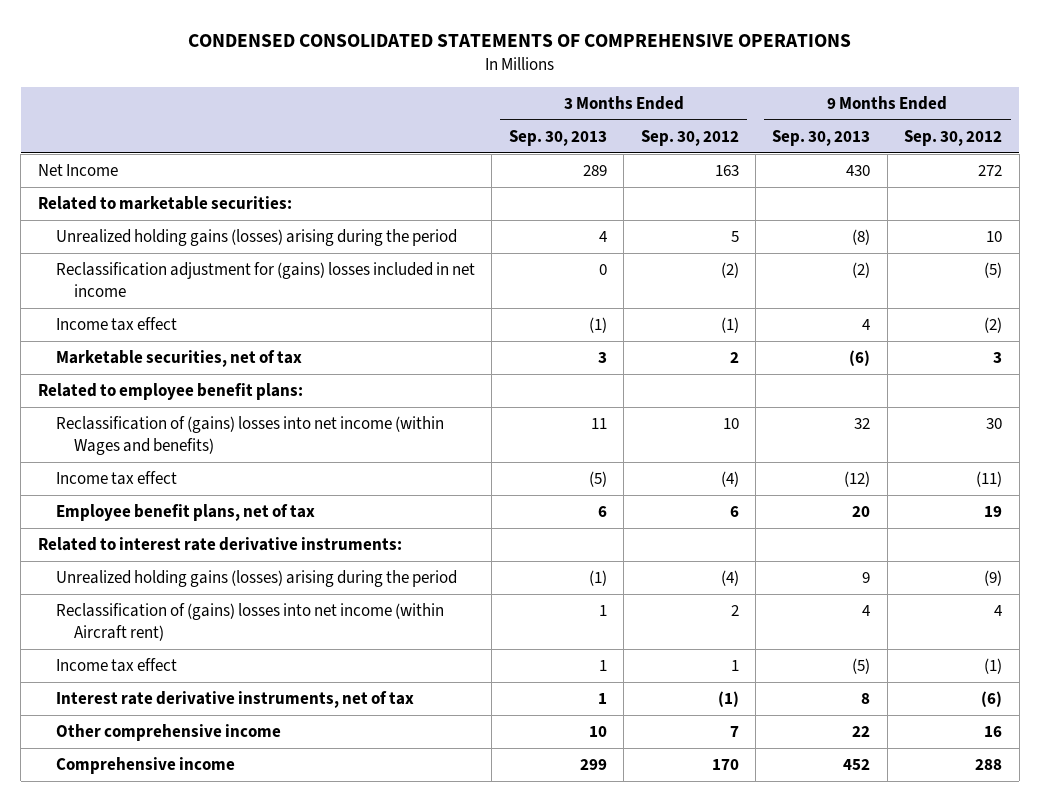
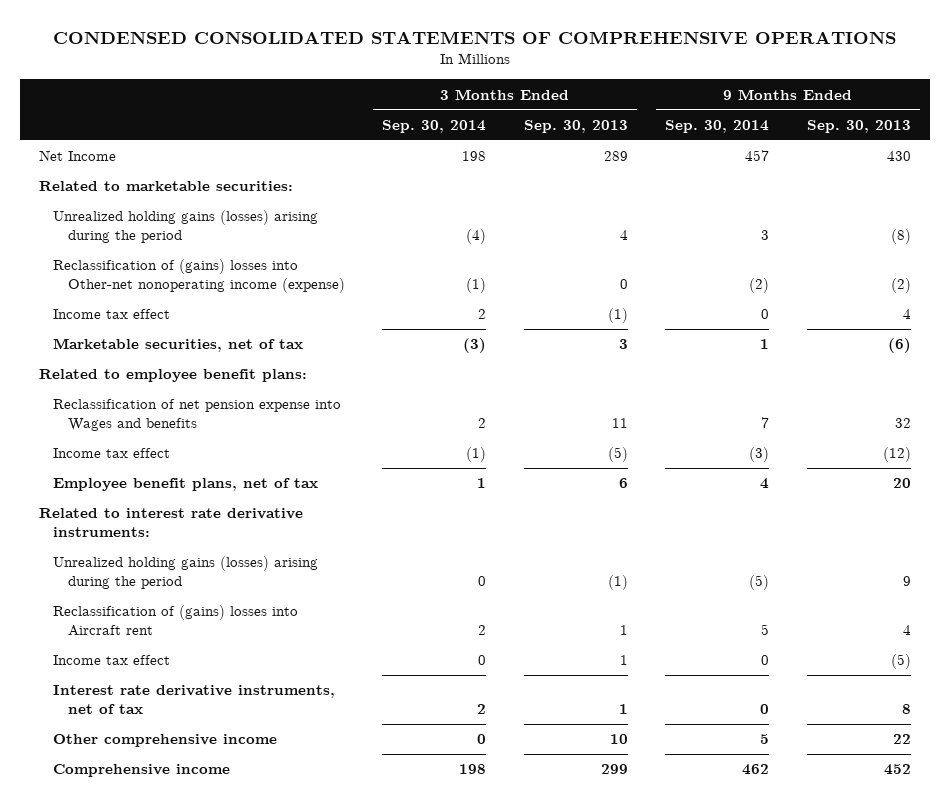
[640,129,739,146] Sep. 30, 2012 -> none
[904,129,1003,146] Sep. 30, 2012 -> none
none -> [382,119,487,133] Sep. 30, 2014
none -> [665,119,770,133] Sep. 30, 2014
[55,261,475,298] Reclassification adjustment for (gains) losses included in net income -> [53,259,345,294] Reclassification of (gains) losses into Other-net nonoperating income (expense)
[55,415,444,456] Reclassification of (gains) losses into net income (within Wages and benefits) -> [53,399,342,432] Reclassification of net pension expense into Wages and benefits
[55,602,444,642] Reclassification of (gains) losses into net income (within Aircraft rent) -> [53,605,299,637] Reclassification of (gains) losses into Aircraft rent

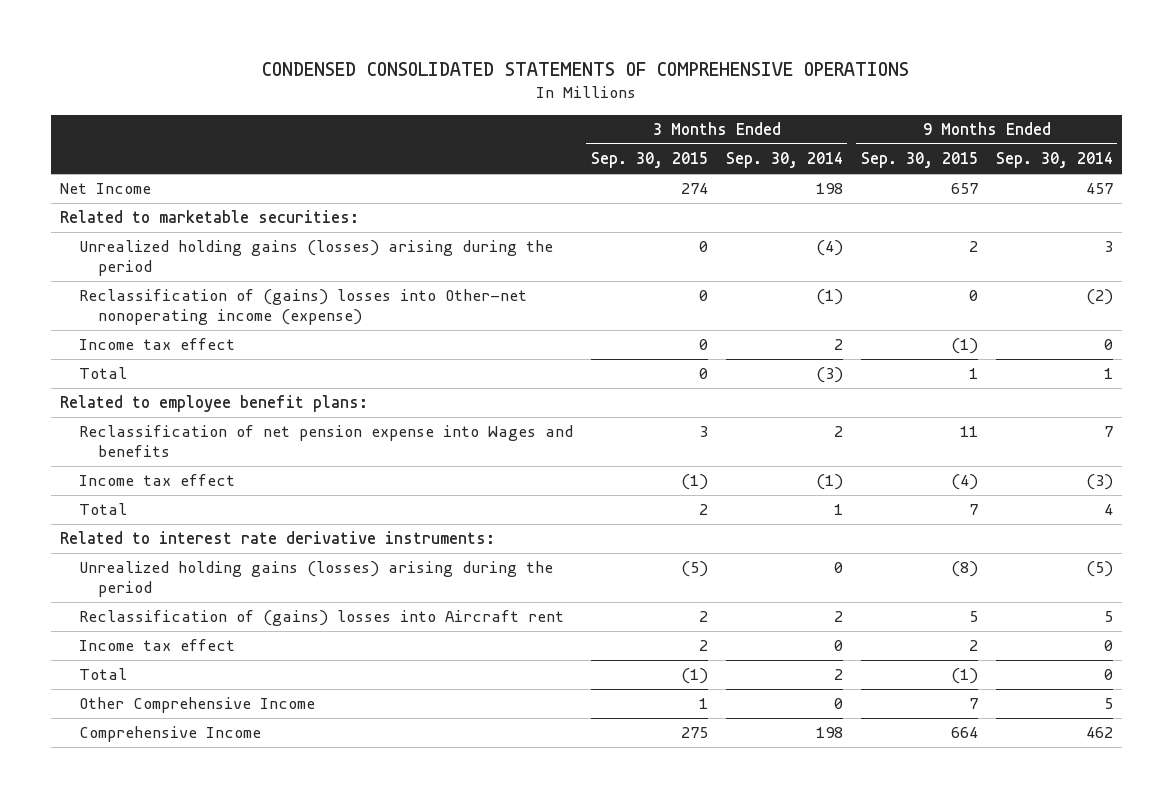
[523,119,628,133] Sep. 30, 2013 -> none
[806,119,911,133] Sep. 30, 2013 -> none
none -> [590,152,708,169] Sep. 30, 2015
none -> [860,152,978,169] Sep. 30, 2015
[53,338,304,353] Marketable securities, net of tax -> [78,367,127,380] Total
[53,478,319,492] Employee benefit plans, net of tax -> [78,503,127,516] Total
[53,685,336,715] Interest rate derivative instruments, net of tax -> [78,668,127,681] Total
[53,734,278,748] Other comprehensive income -> [78,697,315,714] Other Comprehensive Income
[53,764,231,778] Comprehensive income -> [78,726,261,743] Comprehensive Income

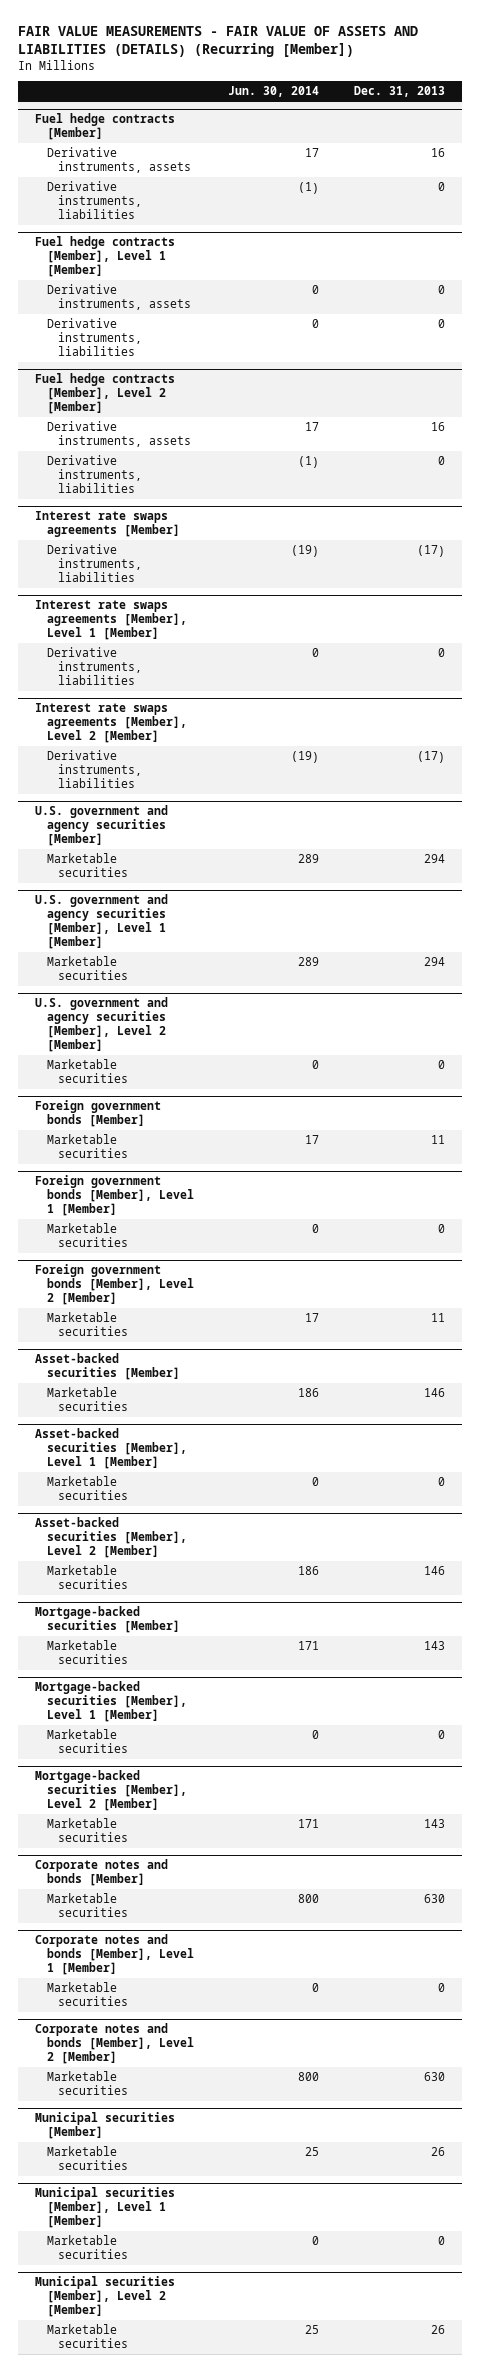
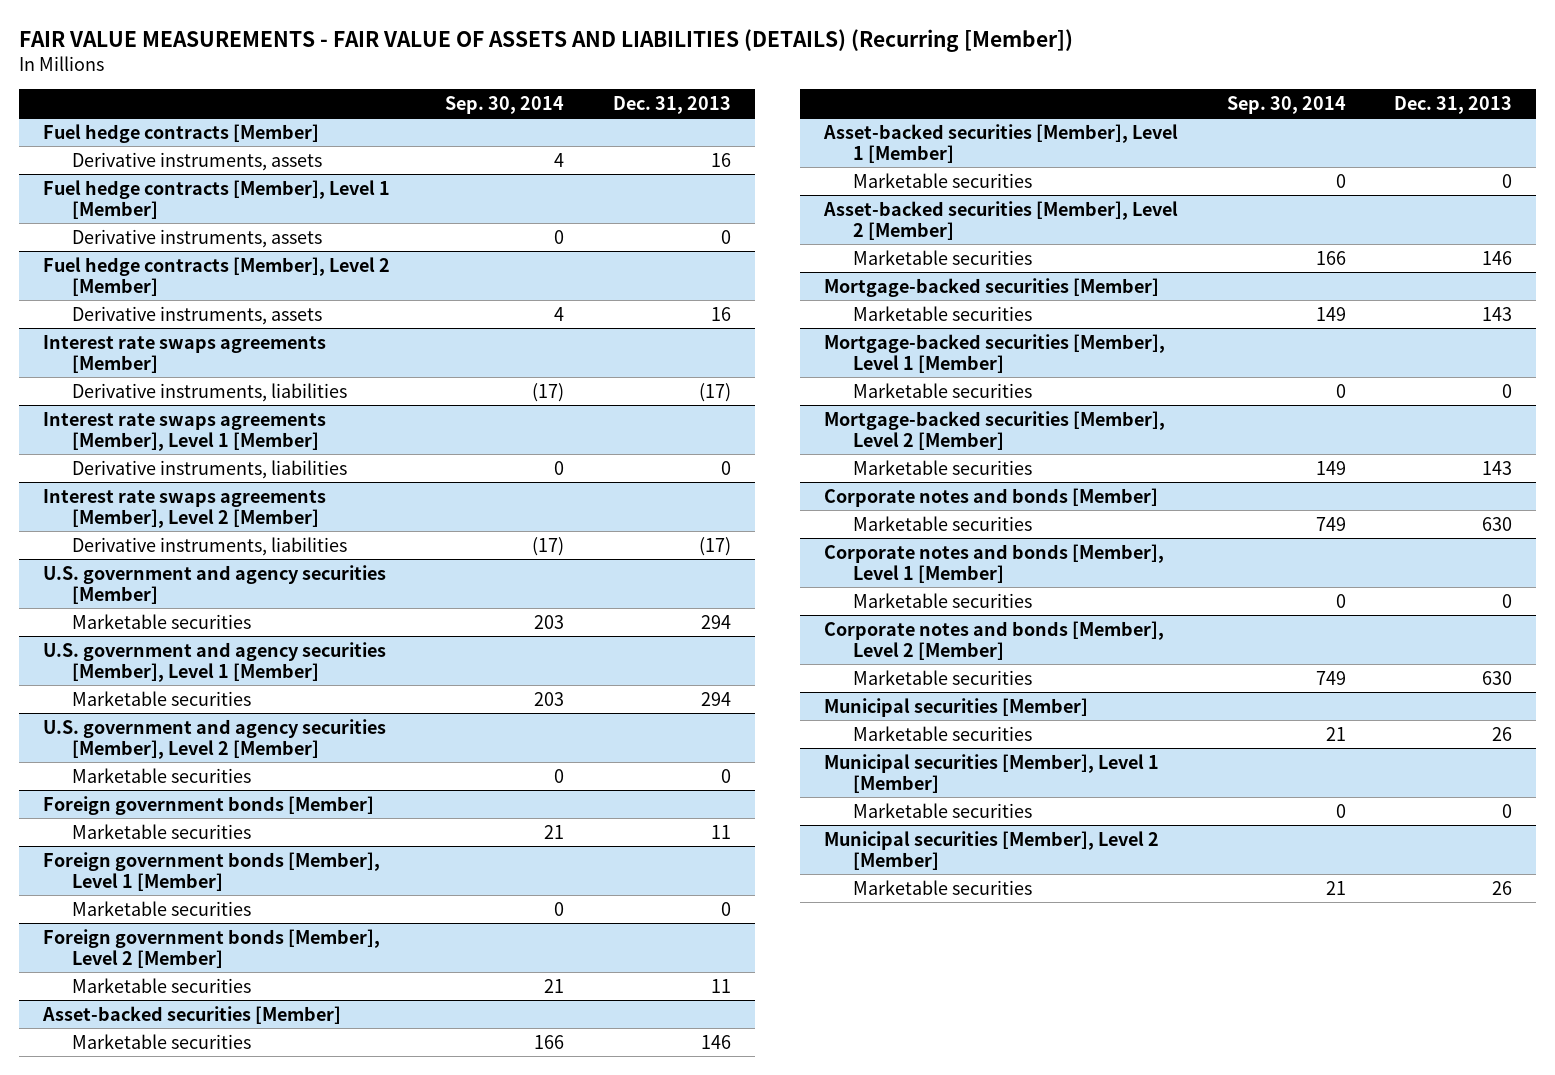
[228,86,320,98] Jun. 30, 2014 -> none
none -> [445,95,565,114] Sep. 30, 2014
[46,181,143,220] Derivative instruments, liabilities -> none
[46,318,143,357] Derivative instruments, liabilities -> none
[46,455,143,494] Derivative instruments, liabilities -> none

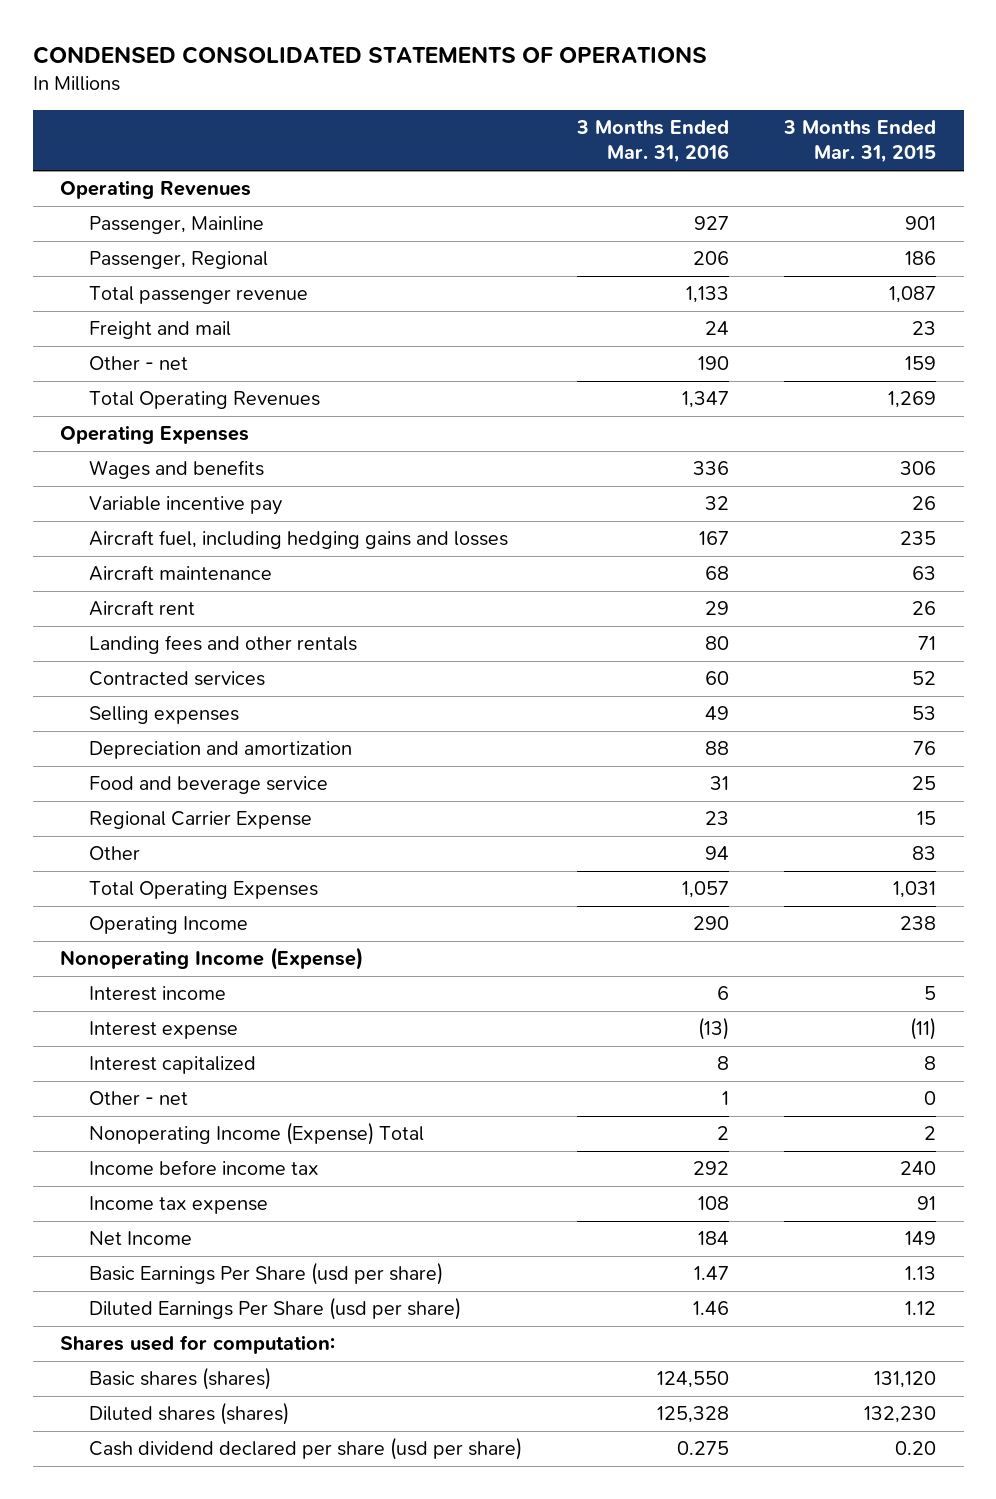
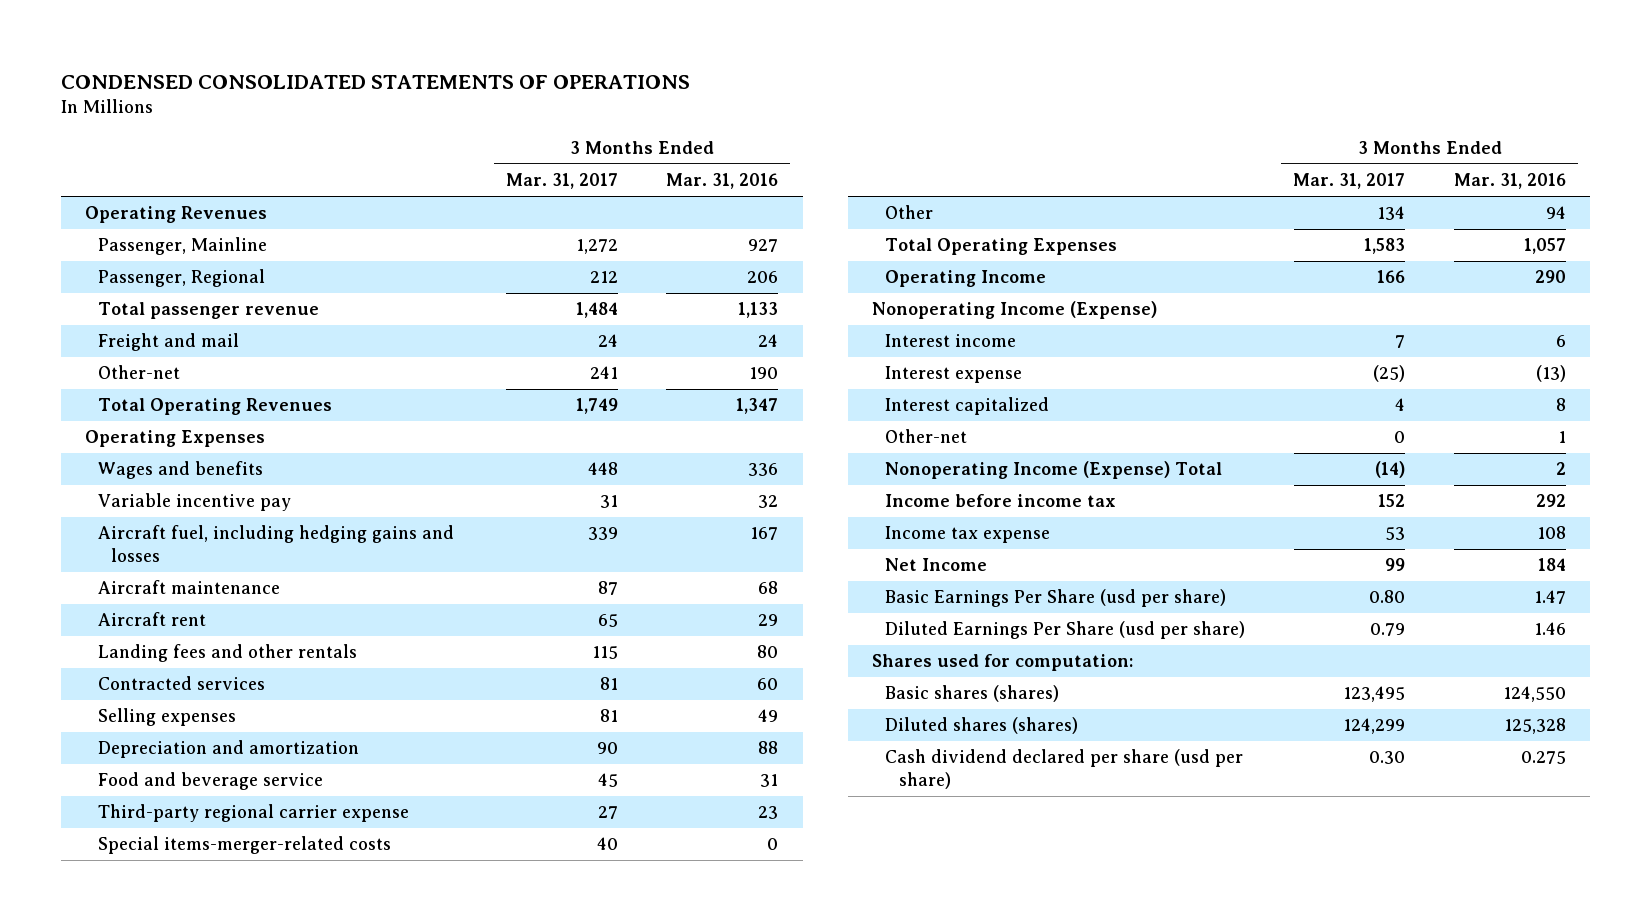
[783,120,937,164] 3 Months Ended Mar. 31, 2015 -> none
none -> [506,173,619,190] Mar. 31, 2017
[88,356,188,371] Other - net -> [97,365,180,380] Other-net
[88,811,312,830] Regional Carrier Expense -> [97,804,409,823] Third-party regional carrier expense
none -> [97,836,391,855] Special items-merger-related costs
[88,1091,188,1106] Other - net -> [885,429,968,444] Other-net

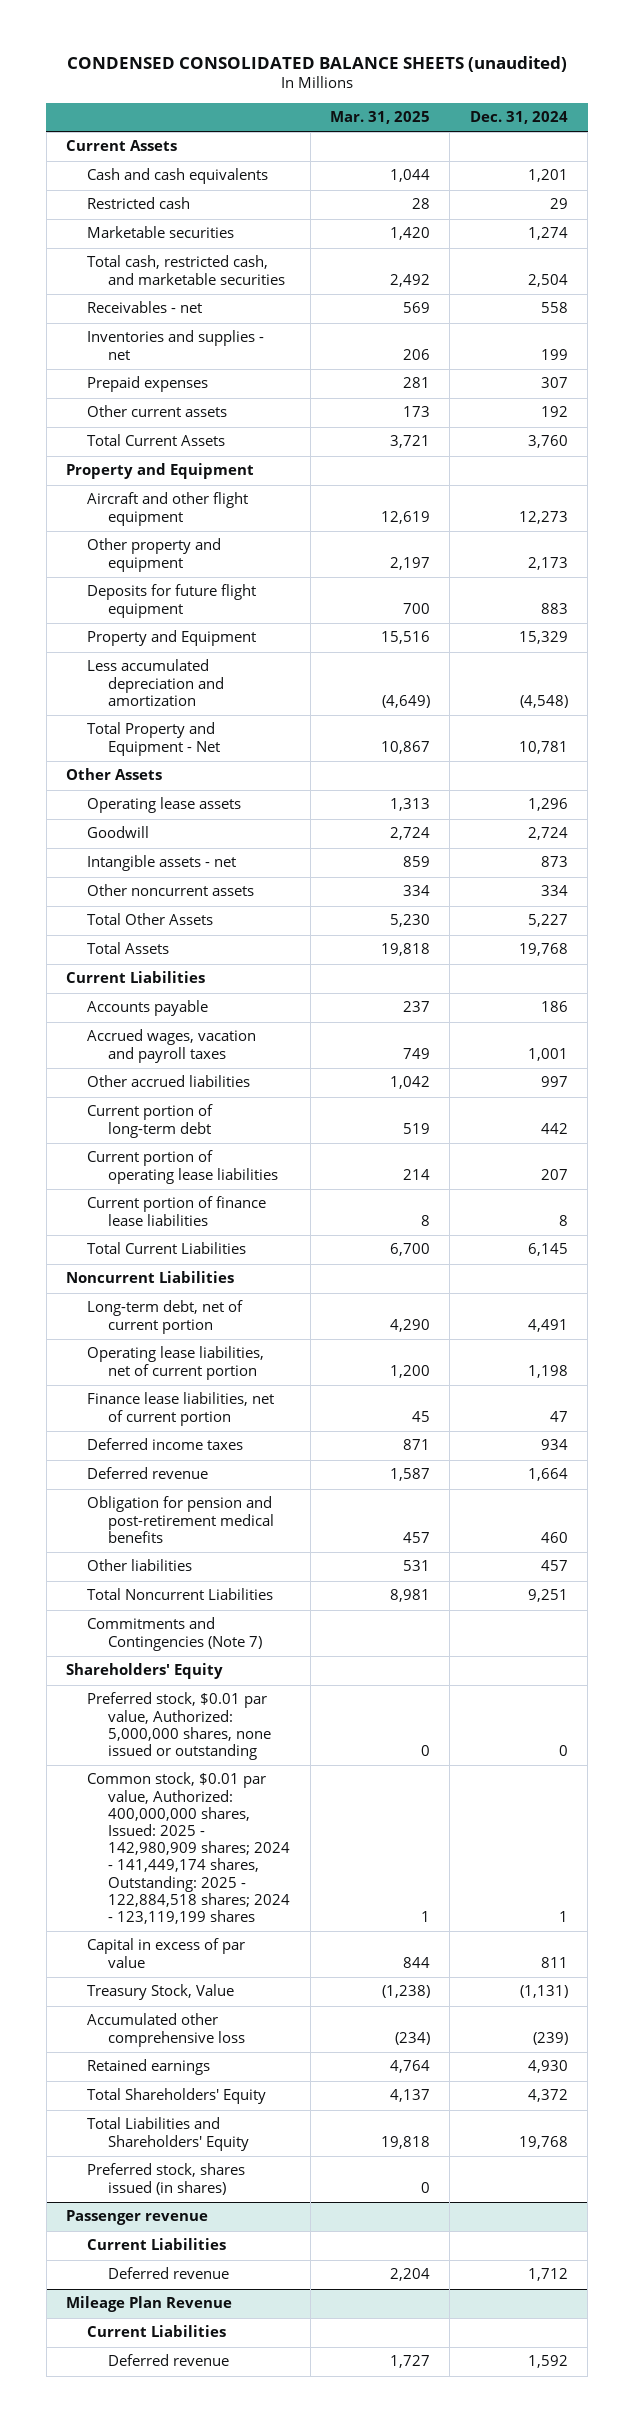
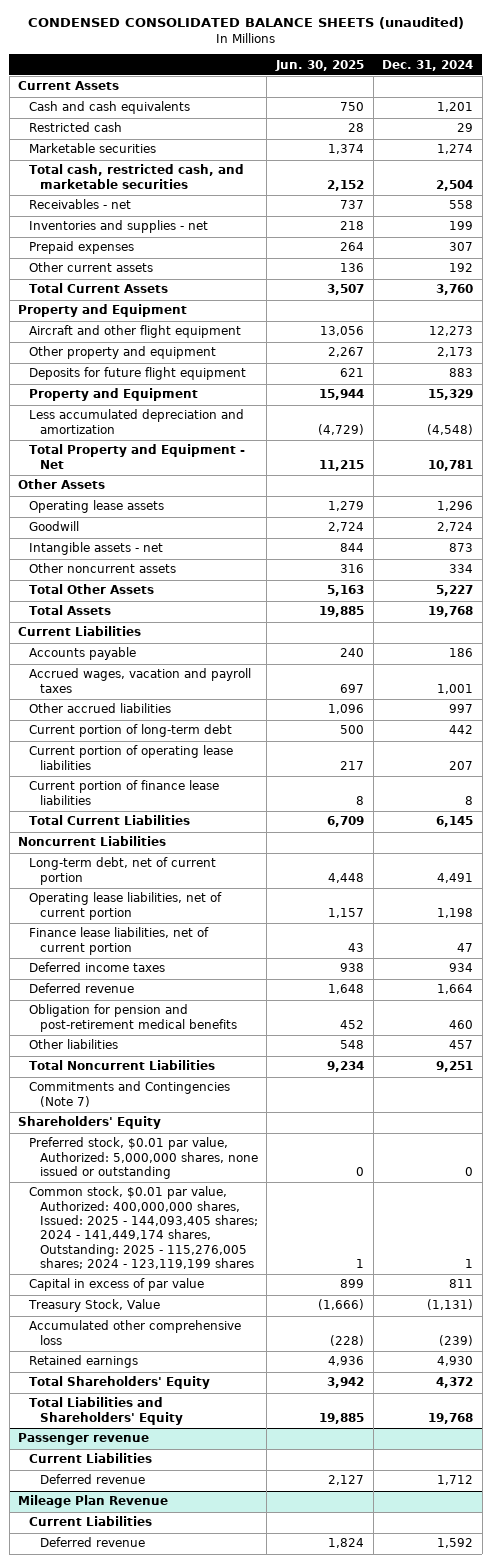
[329,111,430,125] Mar. 31, 2025 -> none
none -> [275,59,365,71] Jun. 30, 2025
[87,1772,291,1924] Common stock, $0.01 par value, Authorized: 400,000,000 shares, Issued: 2025 - 142,980,909 shares; 2024 - 141,449,174 shares, Outstanding: 2025 - 122,884,518 shares; 2024 - 123,119,199 shares -> [29,1186,258,1270] Common stock, $0.01 par value, Authorized: 400,000,000 shares, Issued: 2025 - 144,093,405 shares; 2024 - 141,449,174 shares, Outstanding: 2025 - 115,276,005 shares; 2024 - 123,119,199 shares
[87,2163,246,2195] Preferred stock, shares issued (in shares) -> none

